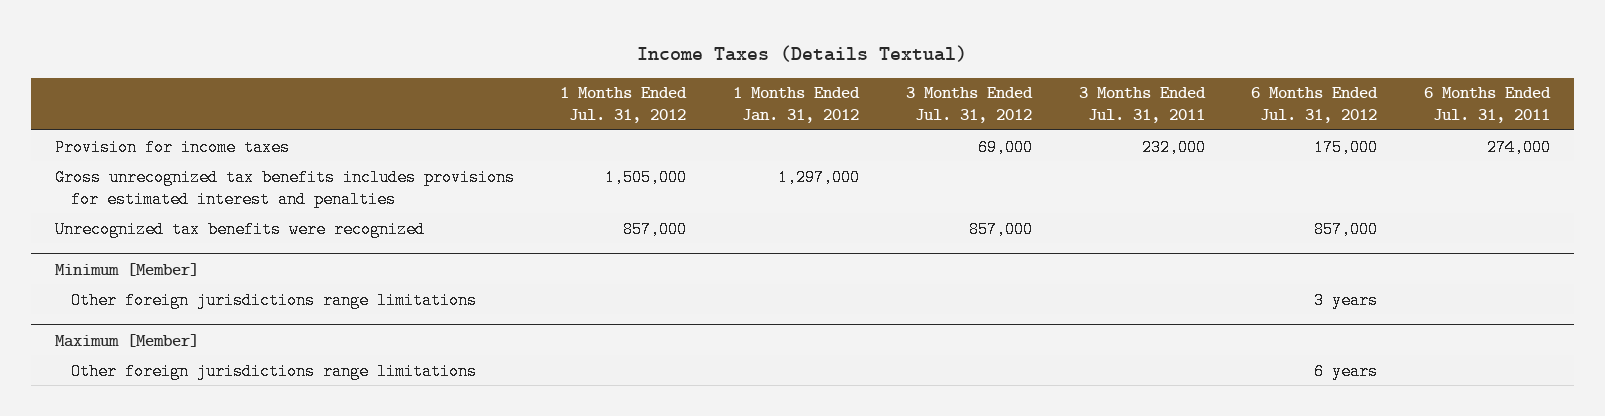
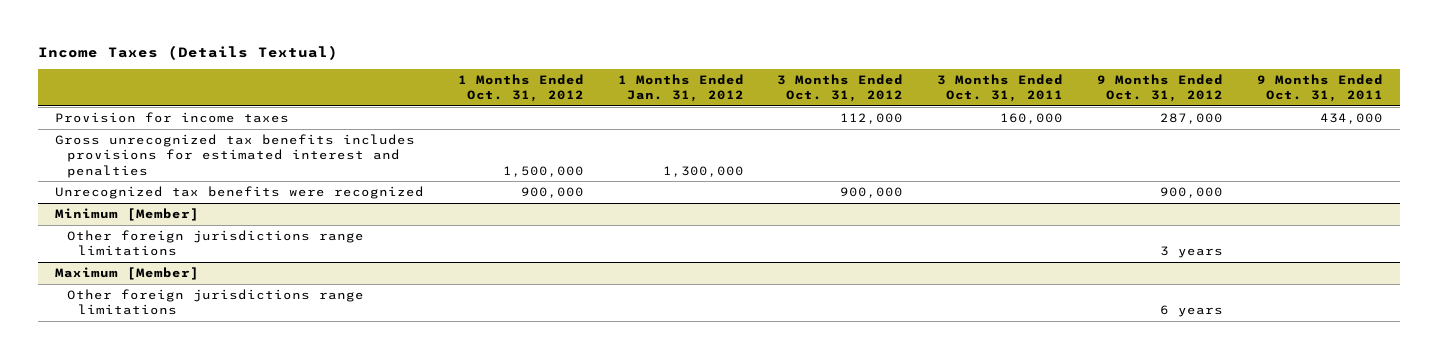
[560,87,688,124] 1 Months Ended Jul. 31, 2012 -> none
[905,87,1033,124] 3 Months Ended Jul. 31, 2012 -> none
[1078,87,1206,124] 3 Months Ended Jul. 31, 2011 -> none
[1251,87,1379,124] 6 Months Ended Jul. 31, 2012 -> none
[1424,87,1552,124] 6 Months Ended Jul. 31, 2011 -> none
none -> [458,73,585,103] 1 Months Ended Oct. 31, 2012
none -> [777,73,904,103] 3 Months Ended Oct. 31, 2012
none -> [937,73,1064,103] 3 Months Ended Oct. 31, 2011
none -> [1096,73,1223,103] 9 Months Ended Oct. 31, 2012
none -> [1256,73,1383,103] 9 Months Ended Oct. 31, 2011
[778,168,861,186] 1,297,000 -> [662,165,744,177] 1,300,000

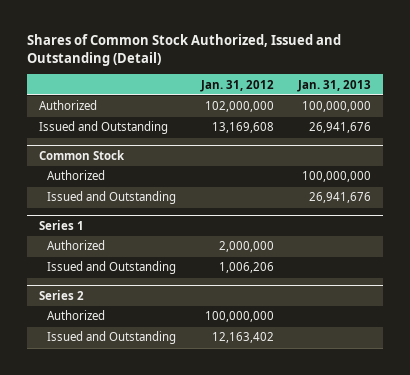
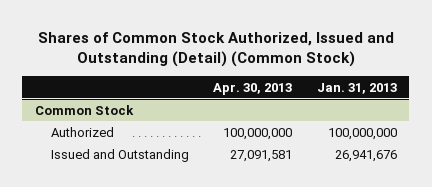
[27,33,342,66] Shares of Common Stock Authorized, Issued and Outstanding (Detail) -> [37,31,394,67] Shares of Common Stock Authorized, Issued and Outstanding (Detail) (Common Stock)
[199,79,274,92] Jan. 31, 2012 -> none
none -> [213,82,293,95] Apr. 30, 2013
[39,100,98,111] Authorized -> none
[39,121,169,135] Issued and Outstanding -> none
[39,219,85,230] Series 1 -> none
[47,240,106,251] Authorized -> none
[47,261,177,275] Issued and Outstanding -> none
[39,289,85,300] Series 2 -> none
[47,310,106,321] Authorized -> none
[47,331,177,345] Issued and Outstanding -> none

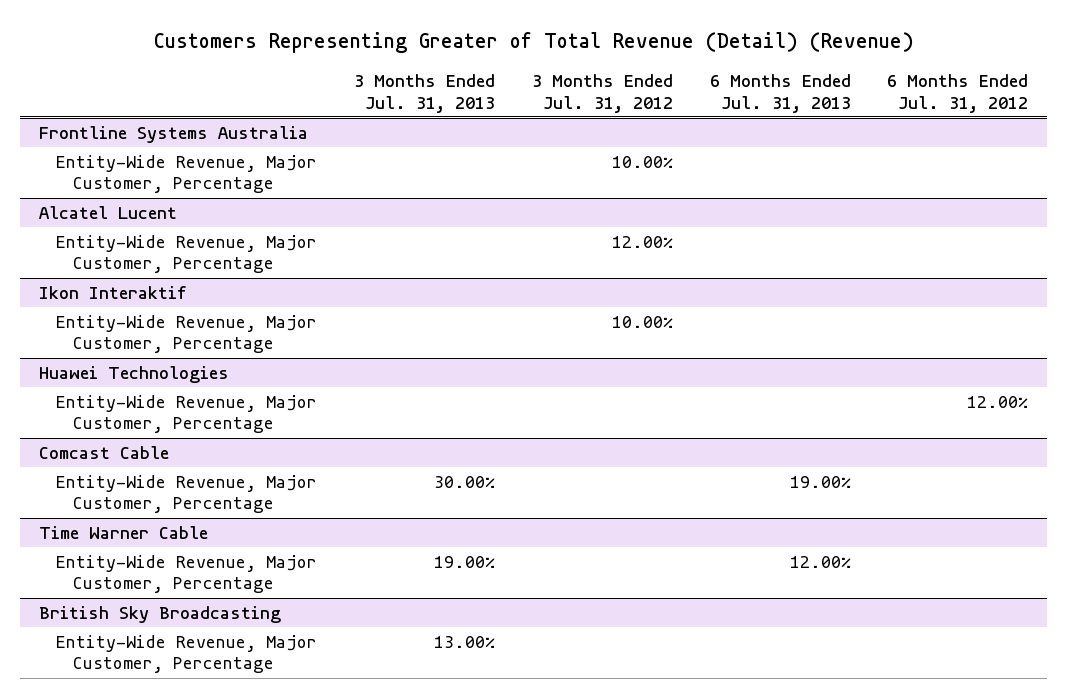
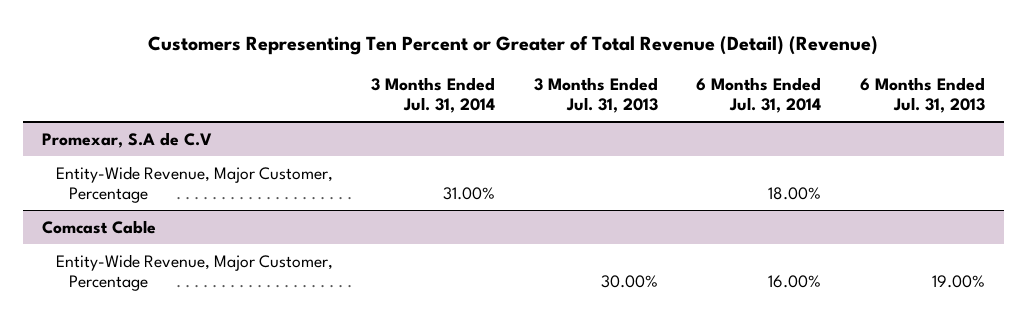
[153,32,914,54] Customers Representing Greater of Total Revenue (Detail) (Revenue) -> [148,35,879,55] Customers Representing Ten Percent or Greater of Total Revenue (Detail) (Revenue)
[531,73,673,113] 3 Months Ended Jul. 31, 2012 -> none
[887,73,1029,113] 6 Months Ended Jul. 31, 2012 -> none
none -> [371,76,496,113] 3 Months Ended Jul. 31, 2014
none -> [696,76,822,113] 6 Months Ended Jul. 31, 2014
[38,125,308,143] Frontline Systems Australia -> none
[56,154,318,194] Entity-Wide Revenue, Major Customer, Percentage -> none
[38,205,177,219] Alcatel Lucent -> none
[56,234,318,274] Entity-Wide Revenue, Major Customer, Percentage -> none
[38,285,187,299] Ikon Interaktif -> none
[56,314,318,354] Entity-Wide Revenue, Major Customer, Percentage -> none
[38,365,229,383] Huawei Technologies -> none
[56,394,318,434] Entity-Wide Revenue, Major Customer, Percentage -> none
none -> [42,131,213,148] Promexar, S.A de C.V
none -> [55,165,333,203] Entity-Wide Revenue, Major Customer, Percentage
[38,525,208,539] Time Warner Cable -> none
[56,554,318,594] Entity-Wide Revenue, Major Customer, Percentage -> none
[38,605,281,623] British Sky Broadcasting -> none
[56,634,318,674] Entity-Wide Revenue, Major Customer, Percentage -> none

